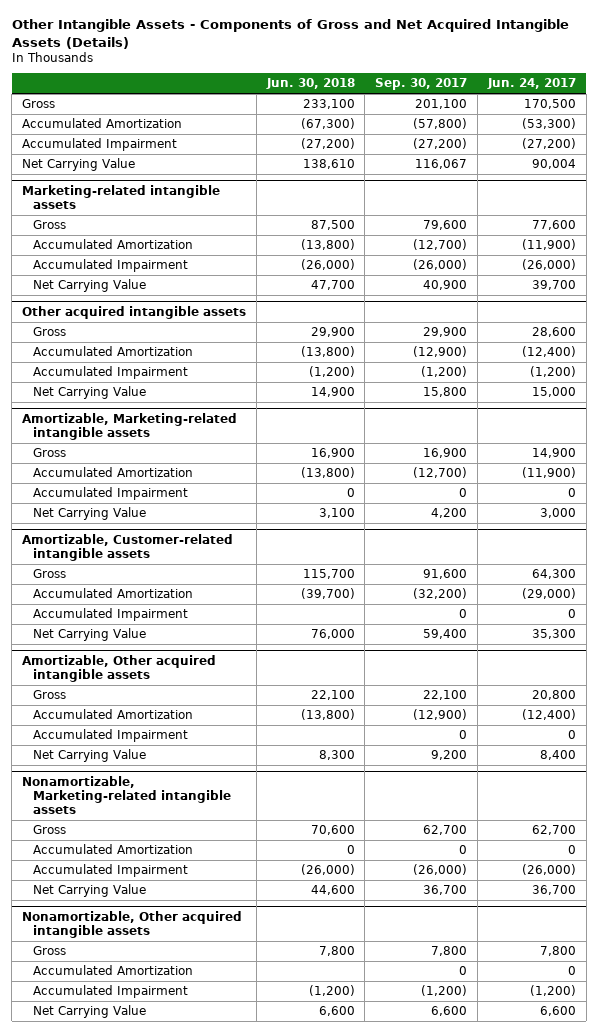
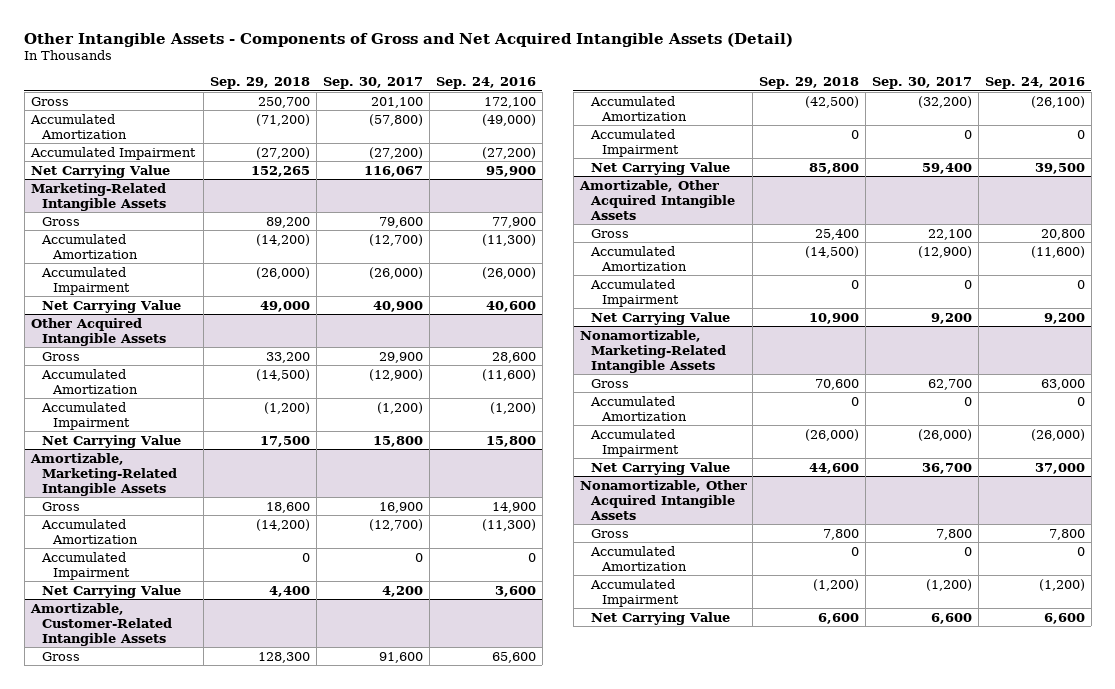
[11,19,569,49] Other Intangible Assets - Components of Gross and Net Acquired Intangible Assets (Details) -> [24,32,794,47] Other Intangible Assets - Components of Gross and Net Acquired Intangible Assets (Detail)
[265,78,355,90] Jun. 30, 2018 -> none
[487,78,577,90] Jun. 24, 2017 -> none
none -> [210,77,311,90] Sep. 29, 2018
none -> [435,77,536,90] Sep. 24, 2016
[21,185,220,210] Marketing-related intangible assets -> [30,182,166,211] Marketing-Related Intangible Assets
[21,306,246,320] Other acquired intangible assets -> [30,317,166,346] Other Acquired Intangible Assets
[21,413,237,441] Amortizable, Marketing-related intangible assets -> [29,452,177,496] Amortizable, Marketing-Related Intangible Assets
[21,534,233,562] Amortizable, Customer-related intangible assets -> [29,602,172,646] Amortizable, Customer-Related Intangible Assets
[21,655,216,683] Amortizable, Other acquired intangible assets -> [578,179,735,220] Amortizable, Other Acquired Intangible Assets
[21,776,231,815] Nonamortizable, Marketing-related intangible assets -> [579,329,726,373] Nonamortizable, Marketing-Related Intangible Assets
[21,911,242,939] Nonamortizable, Other acquired intangible assets -> [579,479,747,520] Nonamortizable, Other Acquired Intangible Assets

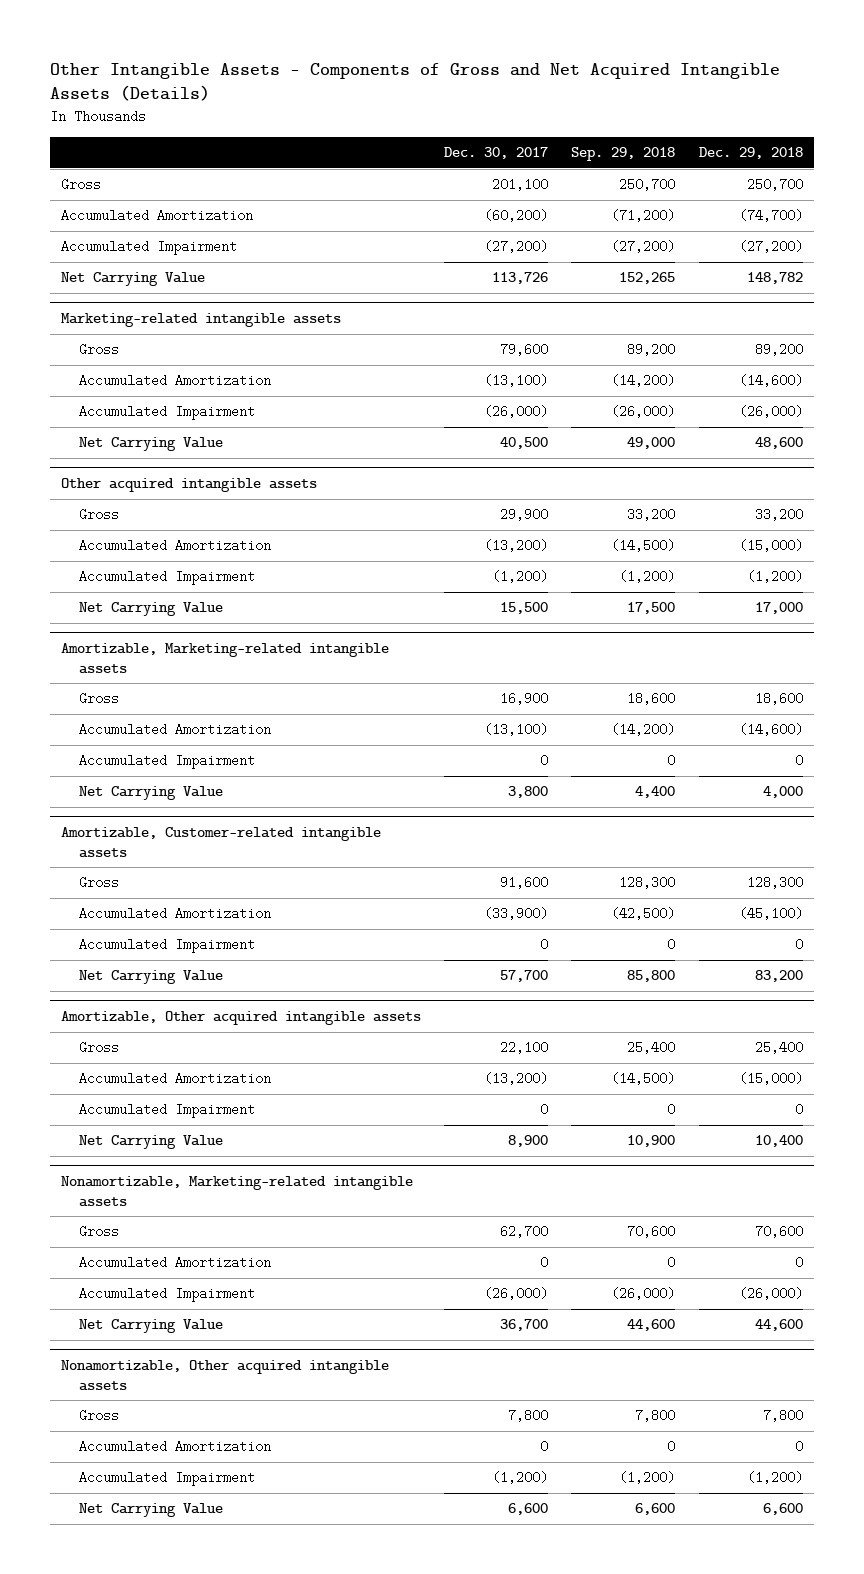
[24,32,794,47] Other Intangible Assets - Components of Gross and Net Acquired Intangible Assets (Detail) -> [49,62,780,102] Other Intangible Assets - Components of Gross and Net Acquired Intangible Assets (Details)
[323,77,424,90] Sep. 30, 2017 -> none
[435,77,536,90] Sep. 24, 2016 -> none
none -> [444,147,549,160] Dec. 30, 2017
none -> [698,147,803,160] Dec. 29, 2018
[30,182,166,211] Marketing-Related Intangible Assets -> [61,313,342,328] Marketing-related intangible assets
[30,317,166,346] Other Acquired Intangible Assets -> [61,478,318,493] Other acquired intangible assets
[29,452,177,496] Amortizable, Marketing-Related Intangible Assets -> [61,643,390,674] Amortizable, Marketing-related intangible assets
[29,602,172,646] Amortizable, Customer-Related Intangible Assets -> [61,827,382,858] Amortizable, Customer-related intangible assets
[578,179,735,220] Amortizable, Other Acquired Intangible Assets -> [61,1011,422,1026] Amortizable, Other acquired intangible assets
[579,329,726,373] Nonamortizable, Marketing-Related Intangible Assets -> [61,1176,414,1207] Nonamortizable, Marketing-related intangible assets
[579,479,747,520] Nonamortizable, Other Acquired Intangible Assets -> [61,1360,390,1391] Nonamortizable, Other acquired intangible assets

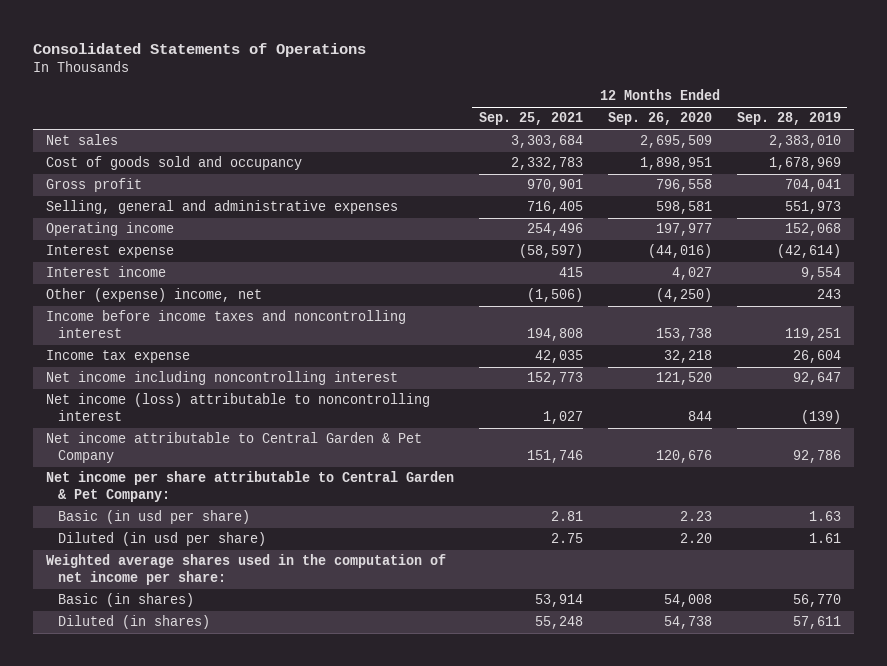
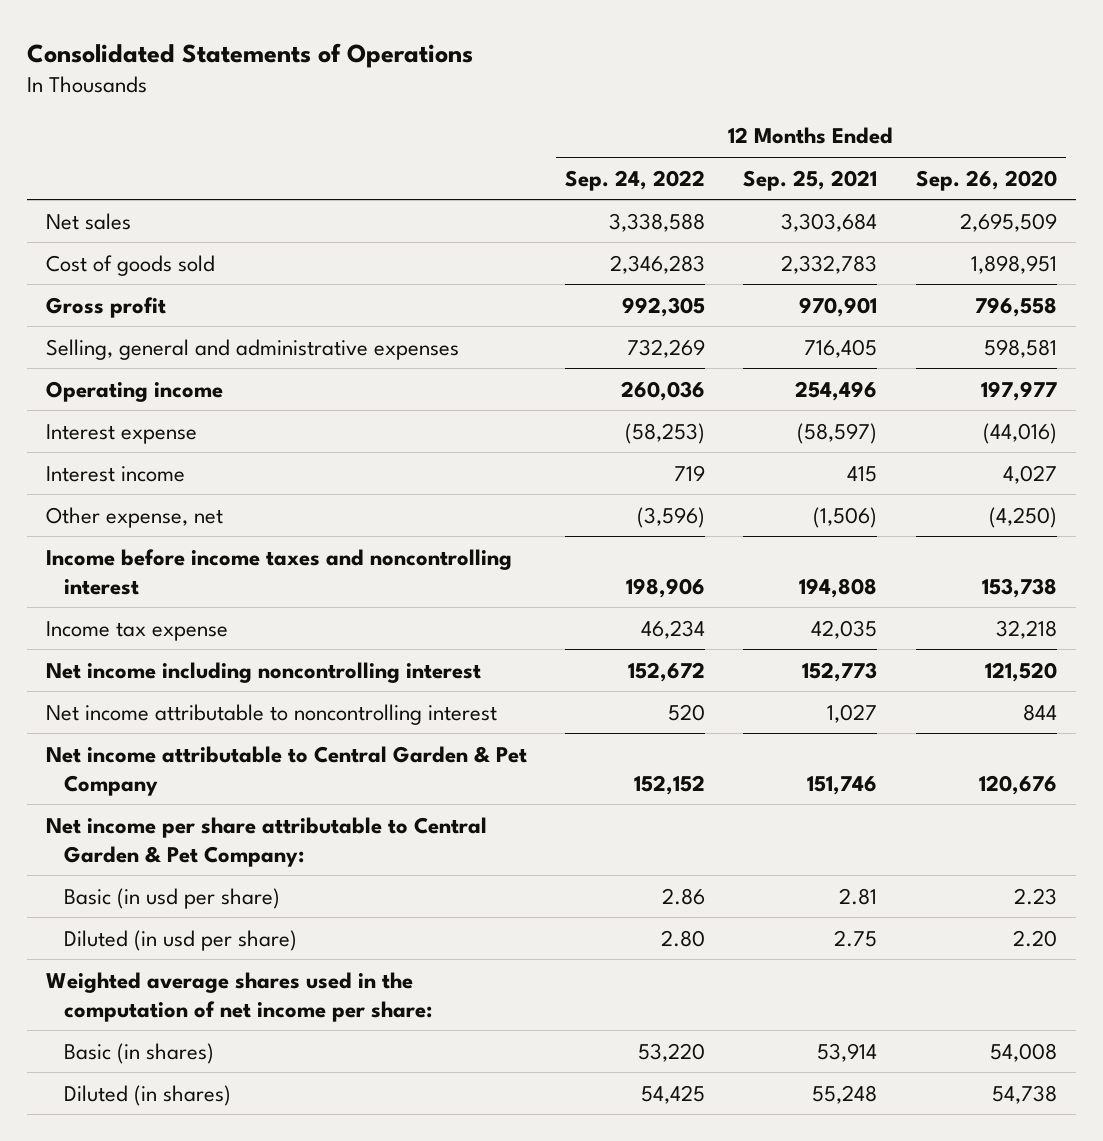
[736,112,841,126] Sep. 28, 2019 -> none
none -> [565,169,706,191] Sep. 24, 2022
[45,156,302,171] Cost of goods sold and occupancy -> [45,254,215,276] Cost of goods sold
[45,288,262,303] Other (expense) income, net -> [45,506,223,528] Other expense, net
[45,393,430,421] Net income (loss) attributable to noncontrolling interest -> [45,703,497,725] Net income attributable to noncontrolling interest

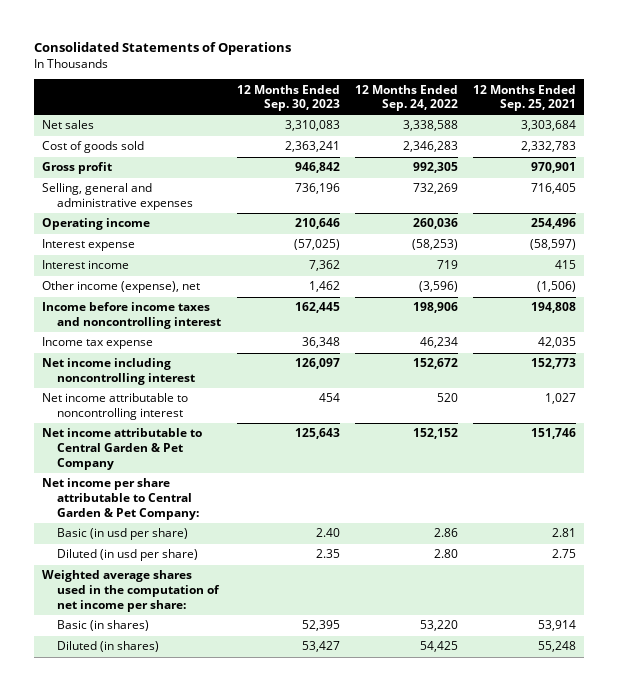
[915,169,1057,191] Sep. 26, 2020 -> none
none -> [236,84,340,112] 12 Months Ended Sep. 30, 2023
[45,506,223,528] Other expense, net -> [42,281,201,294] Other income (expense), net

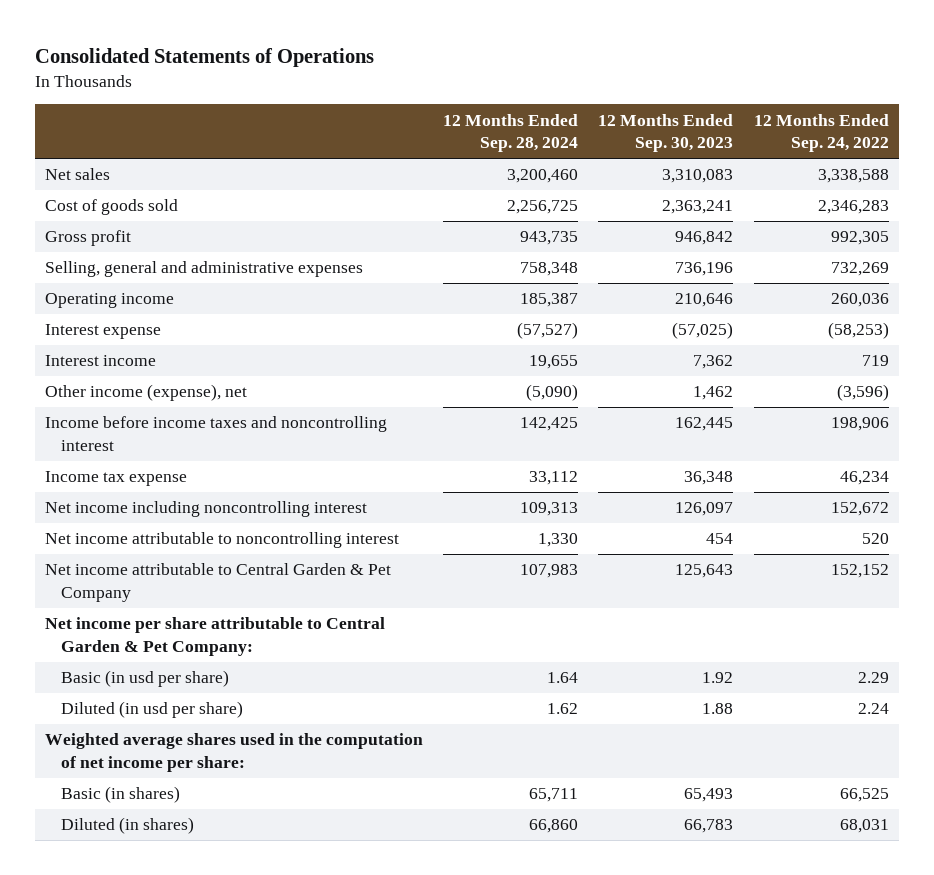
[473,84,577,112] 12 Months Ended Sep. 25, 2021 -> none
none -> [443,113,579,153] 12 Months Ended Sep. 28, 2024
[315,528,340,538] 2.40 -> [702,672,734,684] 1.92
[433,528,458,538] 2.86 -> [857,672,889,684] 2.29
[315,549,340,559] 2.35 -> [702,703,734,715] 1.88
[433,549,458,559] 2.80 -> [857,703,889,715] 2.24
[301,620,340,632] 52,395 -> [684,788,734,803] 65,493
[419,620,458,632] 53,220 -> [839,788,889,803] 66,525
[301,641,340,653] 53,427 -> [684,819,734,834] 66,783
[419,641,458,653] 54,425 -> [839,819,889,834] 68,031

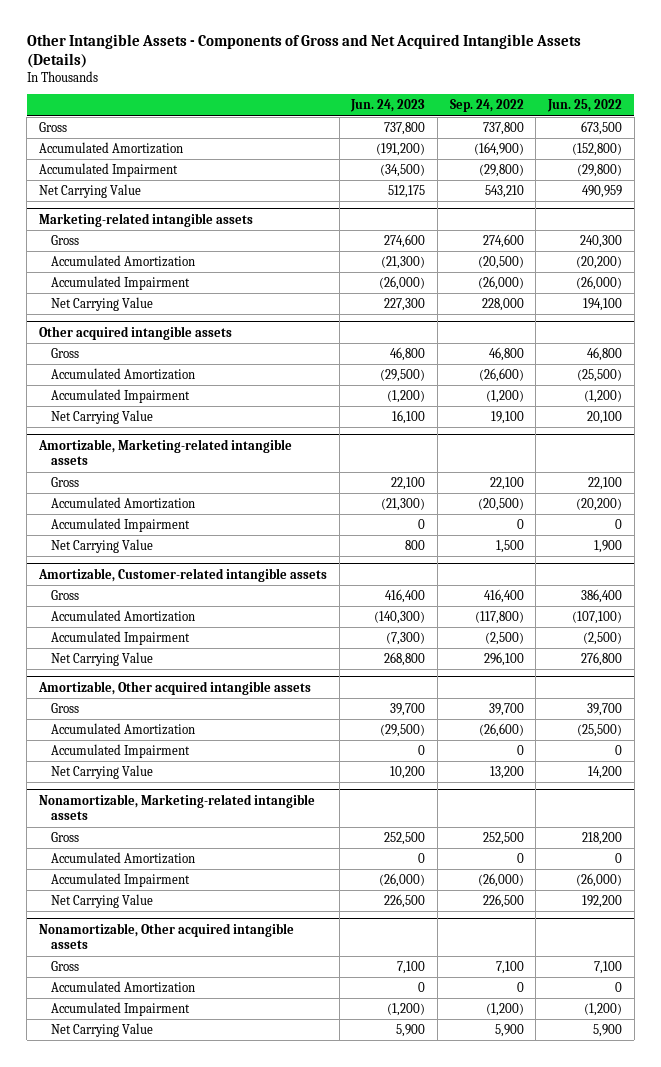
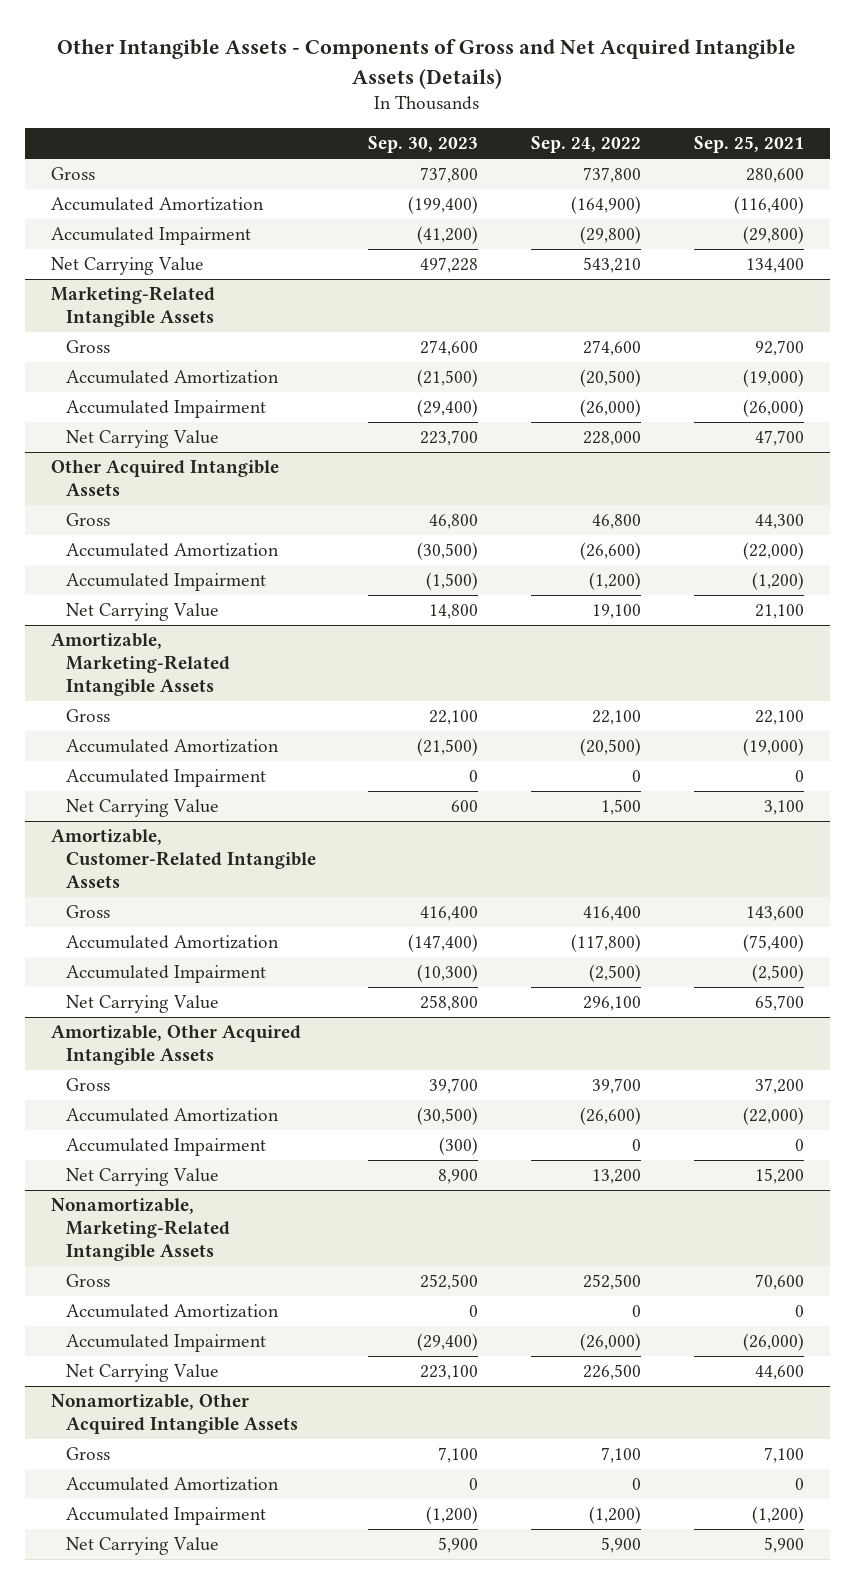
[350,99,426,113] Jun. 24, 2023 -> none
[547,99,623,113] Jun. 25, 2022 -> none
none -> [368,136,479,154] Sep. 30, 2023
none -> [693,136,804,154] Sep. 25, 2021
[38,212,253,227] Marketing-related intangible assets -> [51,286,216,328] Marketing-Related Intangible Assets
[38,325,232,340] Other acquired intangible assets -> [51,460,280,497] Other Acquired Intangible Assets
[37,438,292,466] Amortizable, Marketing-related intangible assets -> [51,633,230,697] Amortizable, Marketing-Related Intangible Assets
[37,567,327,582] Amortizable, Customer-related intangible assets -> [51,829,316,889] Amortizable, Customer-Related Intangible Assets
[37,680,311,695] Amortizable, Other acquired intangible assets -> [51,1025,302,1066] Amortizable, Other Acquired Intangible Assets
[38,793,315,821] Nonamortizable, Marketing-related intangible assets -> [51,1198,230,1262] Nonamortizable, Marketing-Related Intangible Assets
[38,922,294,950] Nonamortizable, Other acquired intangible assets -> [51,1394,298,1435] Nonamortizable, Other Acquired Intangible Assets

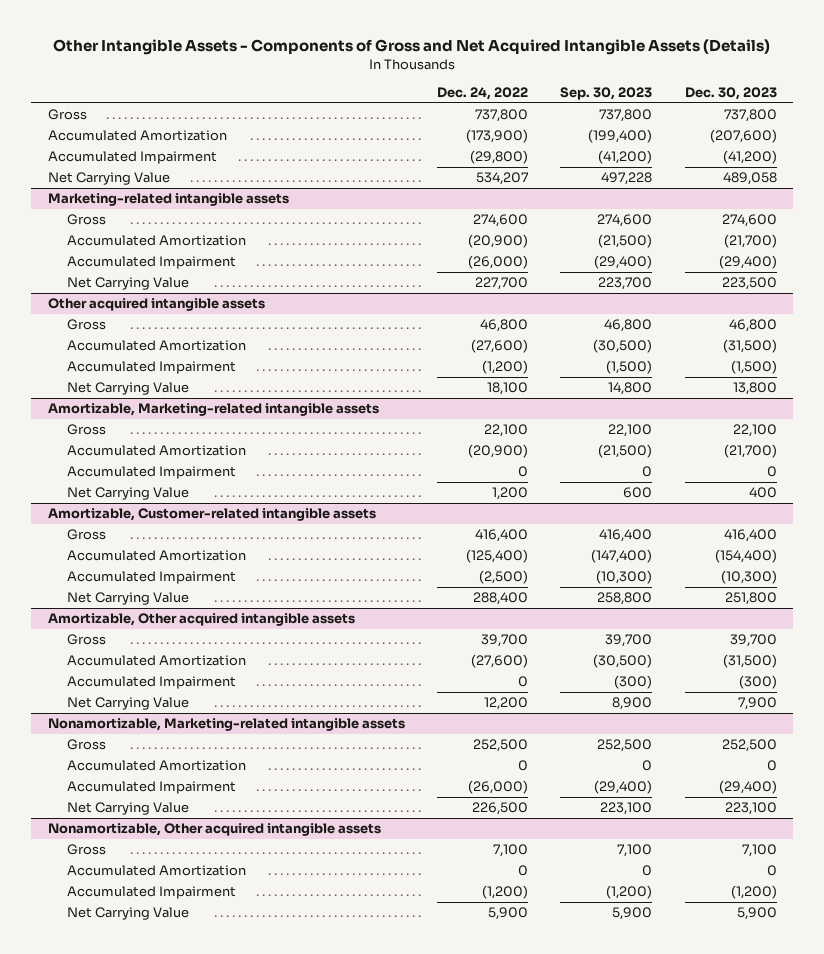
[530,136,641,154] Sep. 24, 2022 -> none
[693,136,804,154] Sep. 25, 2021 -> none
none -> [436,87,528,101] Dec. 24, 2022
none -> [684,87,777,101] Dec. 30, 2023
[51,286,216,328] Marketing-Related Intangible Assets -> [47,193,289,207] Marketing-related intangible assets
[51,460,280,497] Other Acquired Intangible Assets -> [47,298,265,312] Other acquired intangible assets
[51,633,230,697] Amortizable, Marketing-Related Intangible Assets -> [47,403,379,417] Amortizable, Marketing-related intangible assets
[51,829,316,889] Amortizable, Customer-Related Intangible Assets -> [47,508,376,522] Amortizable, Customer-related intangible assets
[51,1025,302,1066] Amortizable, Other Acquired Intangible Assets -> [47,613,355,627] Amortizable, Other acquired intangible assets
[51,1198,230,1262] Nonamortizable, Marketing-Related Intangible Assets -> [47,718,405,732] Nonamortizable, Marketing-related intangible assets
[51,1394,298,1435] Nonamortizable, Other Acquired Intangible Assets -> [47,823,381,837] Nonamortizable, Other acquired intangible assets

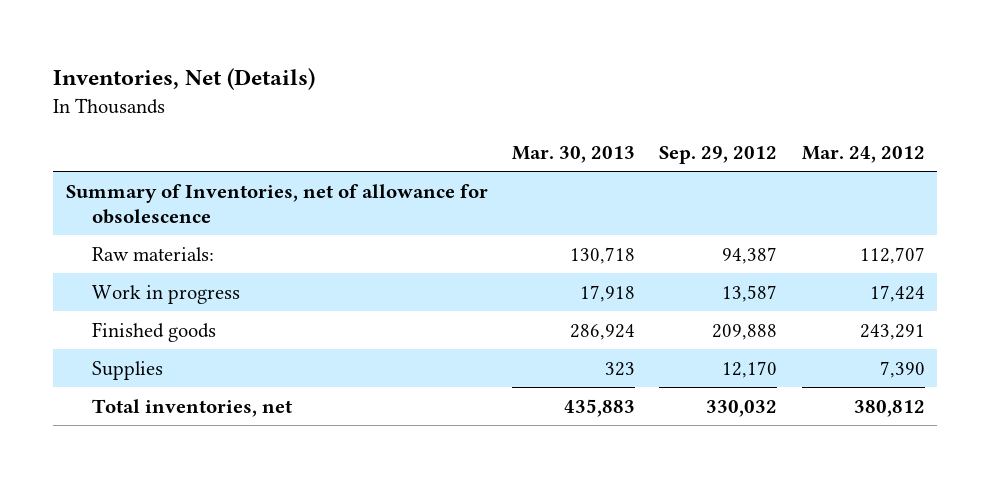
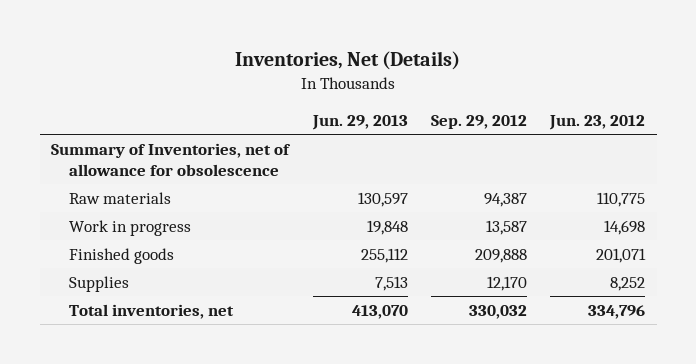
[511,146,635,164] Mar. 30, 2013 -> none
[801,146,925,164] Mar. 24, 2012 -> none
none -> [311,115,408,131] Jun. 29, 2013
none -> [549,115,646,131] Jun. 23, 2012
[92,246,215,261] Raw materials: -> [69,191,172,204] Raw materials

